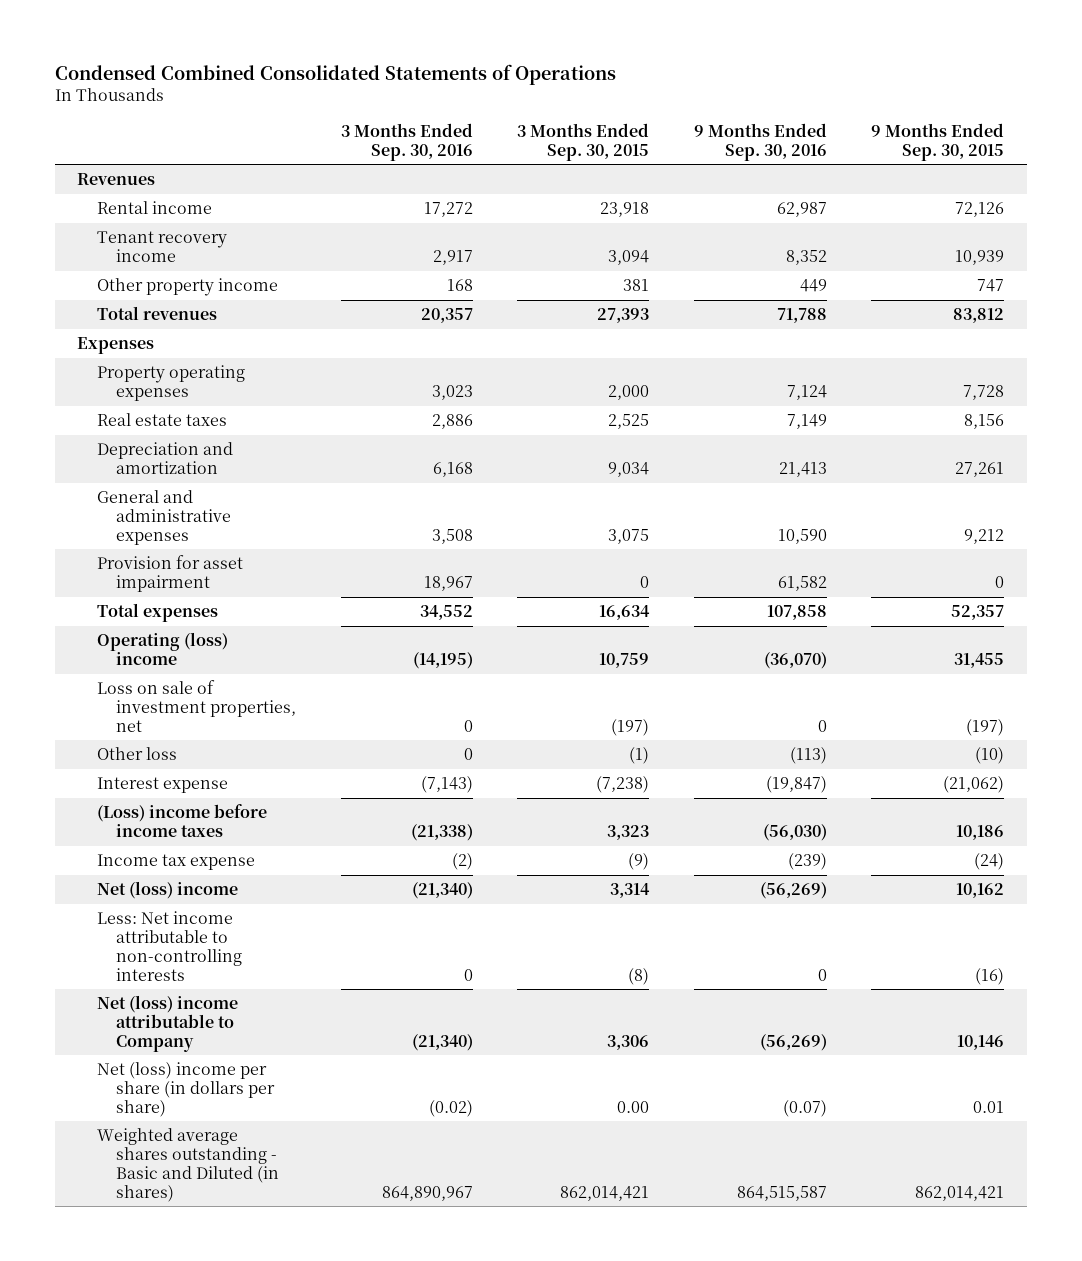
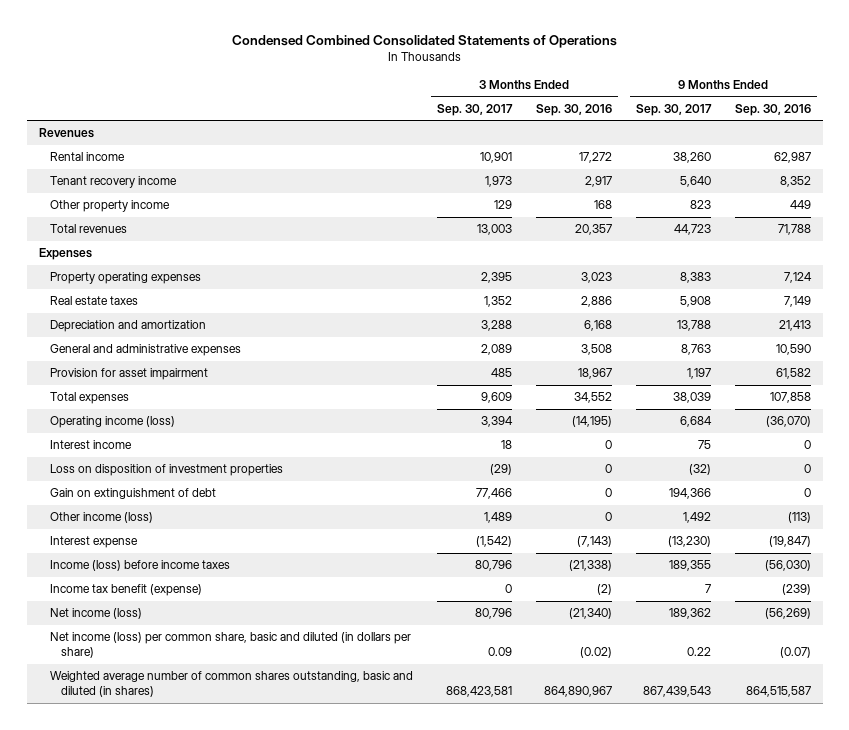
[517,122,650,161] 3 Months Ended Sep. 30, 2015 -> none
[871,122,1005,161] 9 Months Ended Sep. 30, 2015 -> none
none -> [436,104,513,117] Sep. 30, 2017
none -> [635,104,712,117] Sep. 30, 2017
[96,632,228,665] Operating (loss) income -> [49,416,175,429] Operating income (loss)
none -> [49,440,132,450] Interest income
[96,680,297,732] Loss on sale of investment properties, net -> [49,464,283,477] Loss on disposition of investment properties
none -> [49,488,216,500] Gain on extinguishment of debt
[96,747,177,761] Other loss -> [49,512,153,524] Other income (loss)
[96,881,238,900] Net (loss) income -> none
[96,911,243,981] Less: Net income attributable to non-controlling interests -> none
[96,804,267,837] (Loss) income before income taxes -> [49,560,230,572] Income (loss) before income taxes
[96,854,255,871] Income tax expense -> [49,584,202,597] Income tax benefit (expense)
[96,995,238,1052] Net (loss) income attributable to Company -> [49,608,142,620] Net income (loss)
[96,1062,276,1117] Net (loss) income per share (in dollars per share) -> [49,632,411,659] Net income (loss) per common share, basic and diluted (in dollars per share)
[96,1128,280,1202] Weighted average shares outstanding - Basic and Diluted (in shares) -> [49,671,413,698] Weighted average number of common shares outstanding, basic and diluted (in shares)

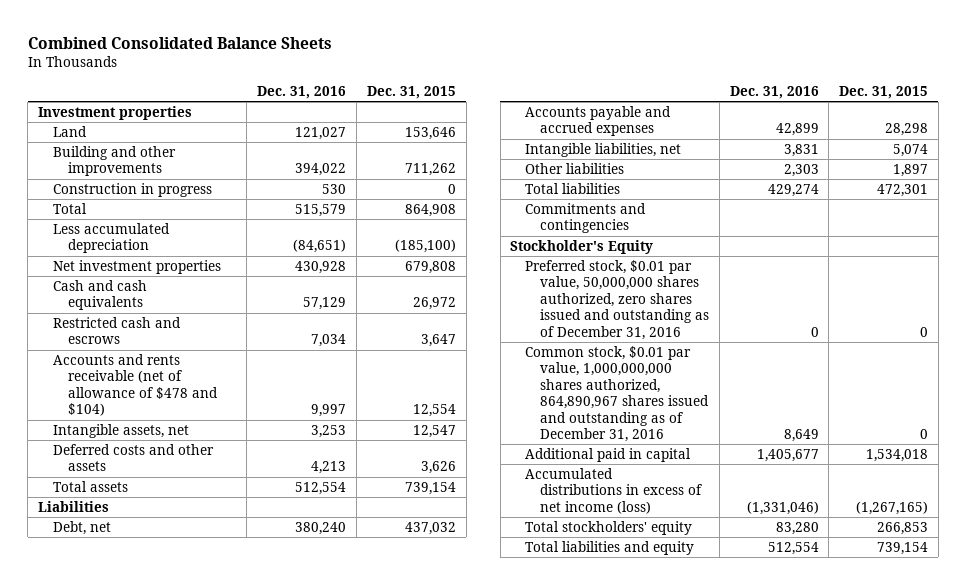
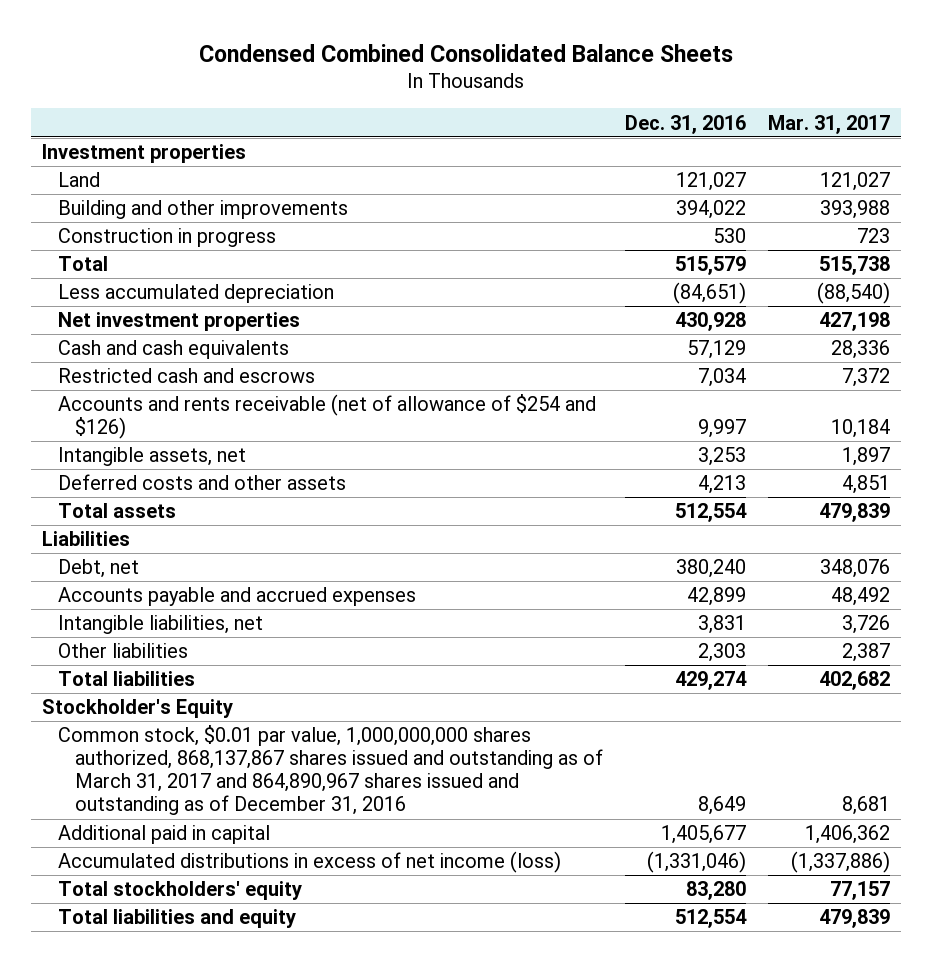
[27,36,332,49] Combined Consolidated Balance Sheets -> [198,43,733,62] Condensed Combined Consolidated Balance Sheets
[366,85,456,99] Dec. 31, 2015 -> none
none -> [767,114,890,134] Mar. 31, 2017
[52,354,218,417] Accounts and rents receivable (net of allowance of $478 and $104) -> [58,394,597,440] Accounts and rents receivable (net of allowance of $254 and $126)
[525,203,647,234] Commitments and contingencies -> none
[525,260,710,340] Preferred stock, $0.01 par value, 50,000,000 shares authorized, zero shares issued and outstanding as of December 31, 2016 -> none
[525,346,710,443] Common stock, $0.01 par value, 1,000,000,000 shares authorized, 864,890,967 shares issued and outstanding as of December 31, 2016 -> [58,725,603,816] Common stock, $0.01 par value, 1,000,000,000 shares authorized, 868,137,867 shares issued and outstanding as of March 31, 2017 and 864,890,967 shares issued and outstanding as of December 31, 2016

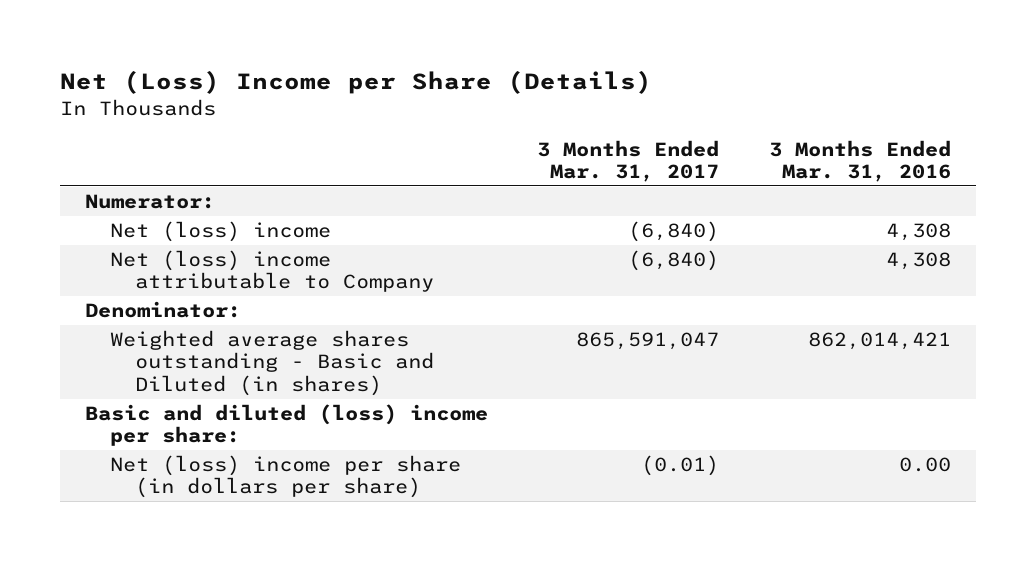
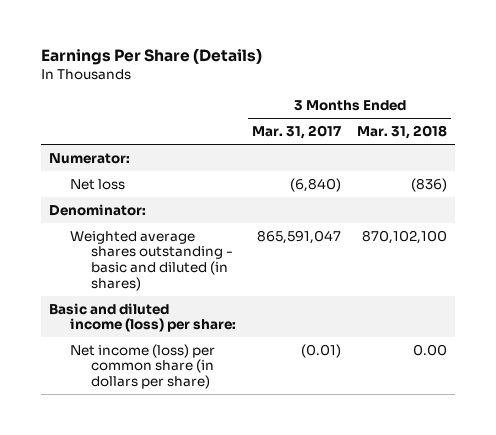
[59,70,652,95] Net (Loss) Income per Share (Details) -> [40,48,262,66] Earnings Per Share (Details)
[769,139,952,182] 3 Months Ended Mar. 31, 2016 -> none
none -> [357,125,448,140] Mar. 31, 2018
[109,221,331,243] Net (loss) income -> none
[109,250,435,293] Net (loss) income attributable to Company -> [69,178,125,190] Net loss
[109,330,435,396] Weighted average shares outstanding - Basic and Diluted (in shares) -> [69,230,233,291] Weighted average shares outstanding - basic and diluted (in shares)
[84,404,488,447] Basic and diluted (loss) income per share: -> [48,302,236,333] Basic and diluted income (loss) per share:
[109,455,461,499] Net (loss) income per share (in dollars per share) -> [69,343,215,390] Net income (loss) per common share (in dollars per share)

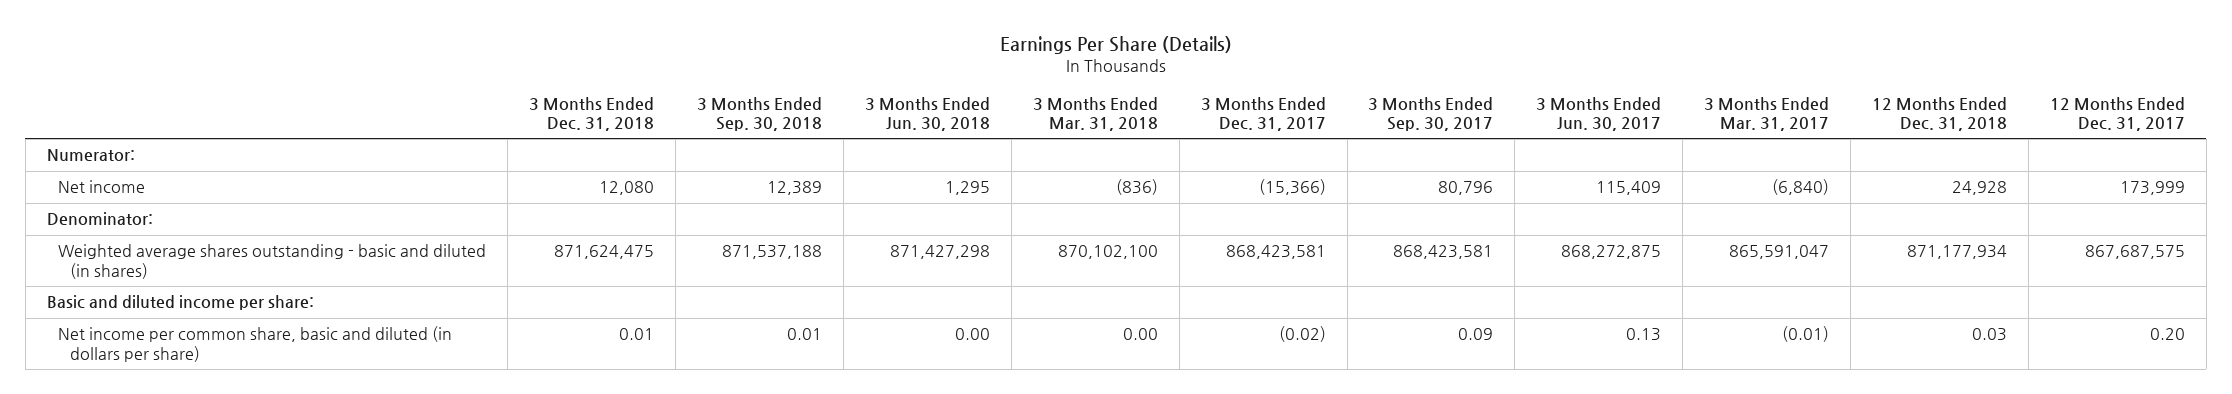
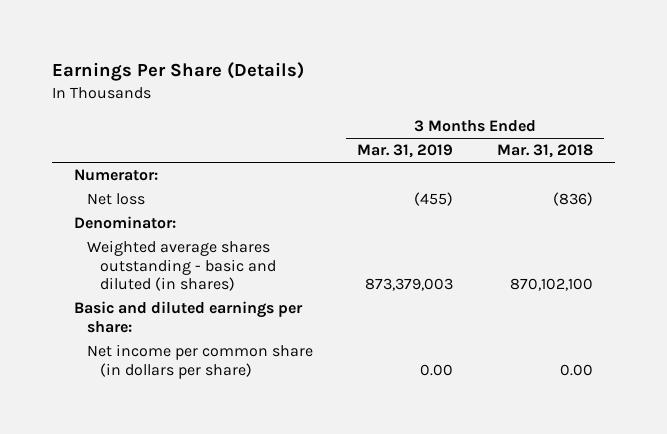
[529,96,655,131] 3 Months Ended Dec. 31, 2018 -> none
[696,96,822,131] 3 Months Ended Sep. 30, 2018 -> none
[864,96,990,131] 3 Months Ended Jun. 30, 2018 -> none
[1200,96,1326,131] 3 Months Ended Dec. 31, 2017 -> none
[1368,96,1494,131] 3 Months Ended Sep. 30, 2017 -> none
[1536,96,1662,131] 3 Months Ended Jun. 30, 2017 -> none
[1704,96,1830,131] 3 Months Ended Mar. 31, 2017 -> none
[1872,96,2008,131] 12 Months Ended Dec. 31, 2018 -> none
[2049,96,2185,131] 12 Months Ended Dec. 31, 2017 -> none
none -> [356,144,453,159] Mar. 31, 2019
[58,180,146,194] Net income -> [86,193,145,206] Net loss
[46,295,314,311] Basic and diluted income per share: -> [73,301,303,333] Basic and diluted earnings per share:
[58,326,453,362] Net income per common share, basic and diluted (in dollars per share) -> [86,344,313,379] Net income per common share (in dollars per share)

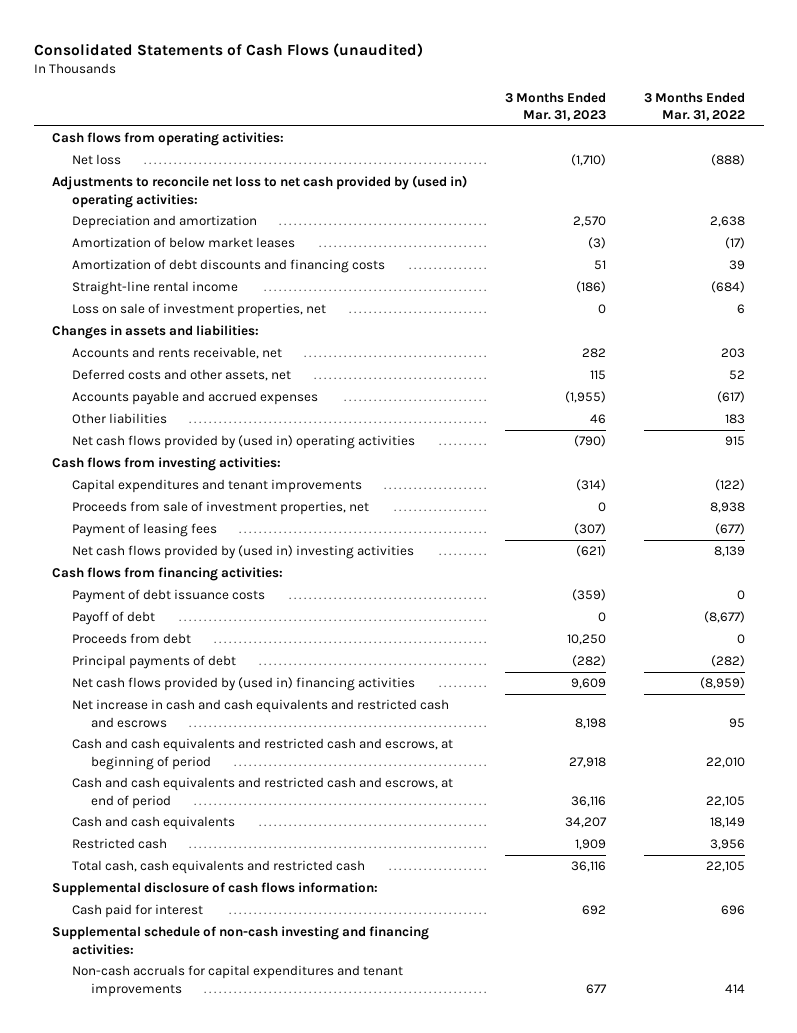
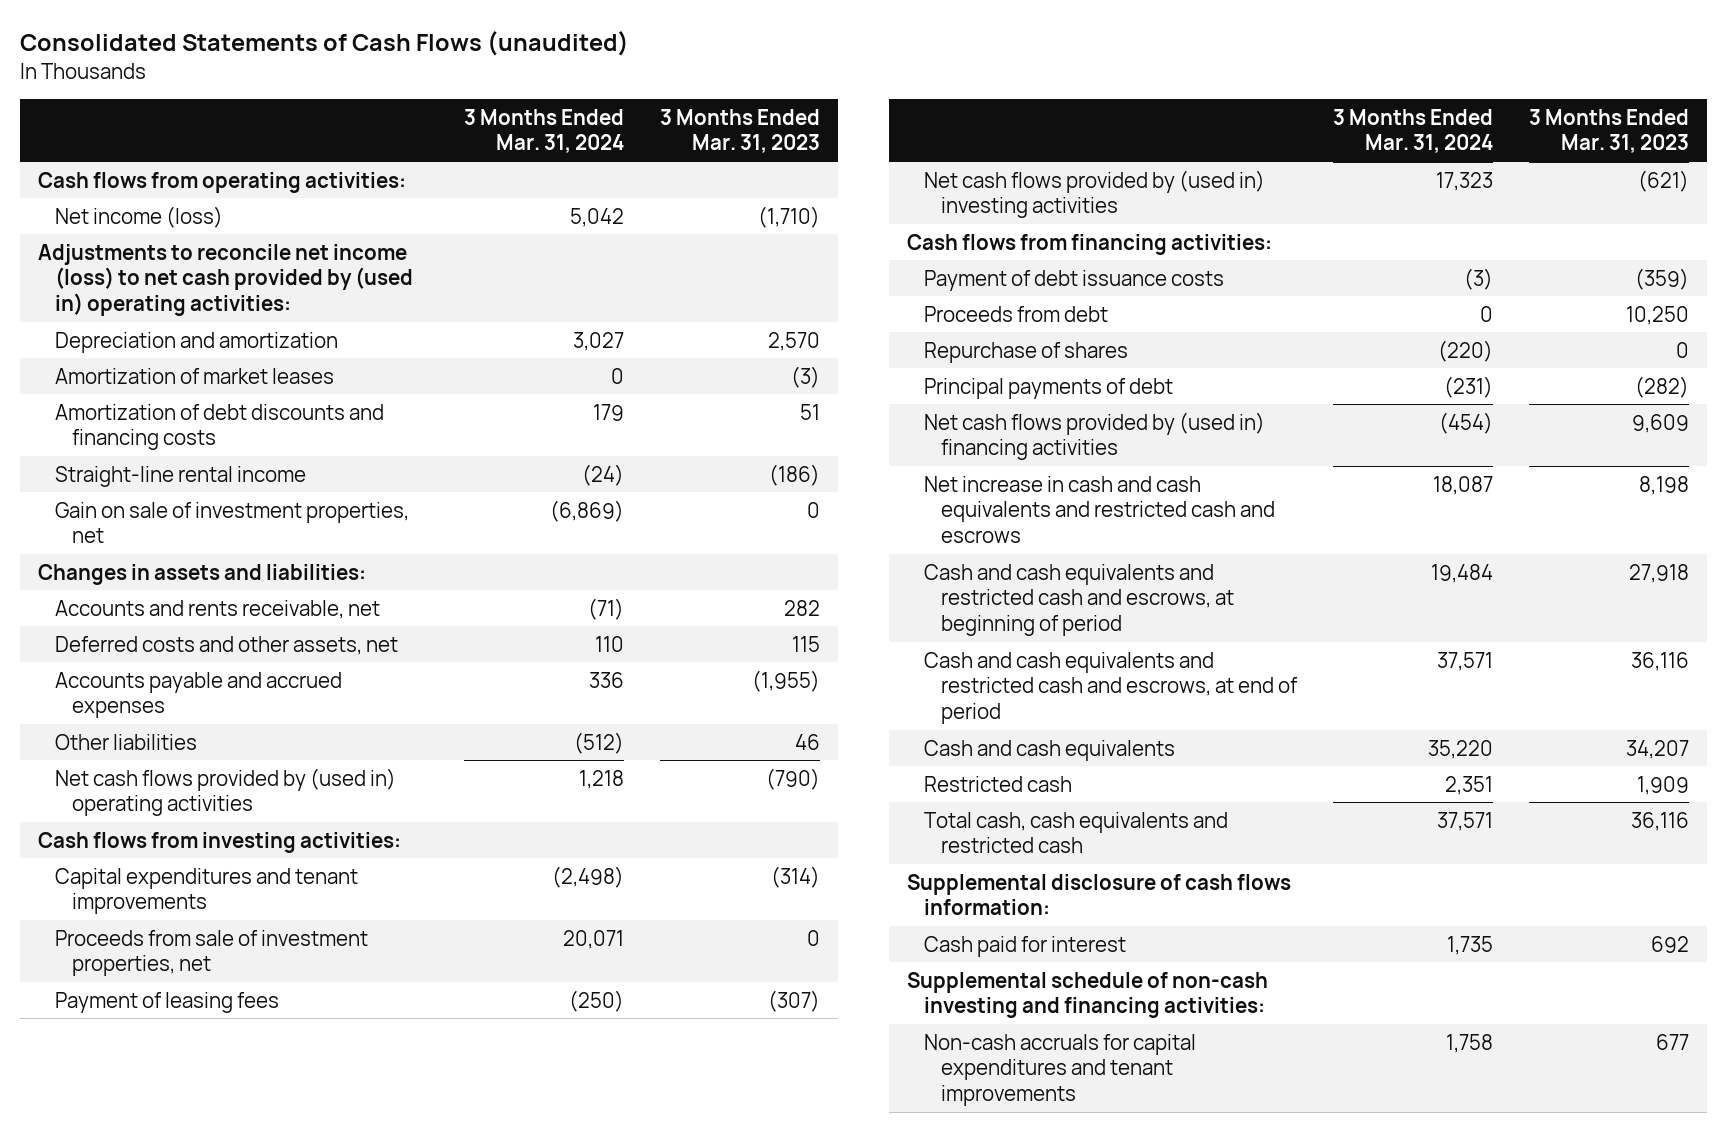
[644,91,746,122] 3 Months Ended Mar. 31, 2022 -> none
none -> [463,108,624,154] 3 Months Ended Mar. 31, 2024
[71,154,121,166] Net loss -> [54,205,223,228] Net income (loss)
[52,175,468,208] Adjustments to reconcile net loss to net cash provided by (used in) operating activities: -> [37,243,413,317] Adjustments to reconcile net income (loss) to net cash provided by (used in) operating activities:
[71,237,295,249] Amortization of below market leases -> [54,367,334,384] Amortization of market leases
[71,303,326,318] Loss on sale of investment properties, net -> [54,501,409,544] Gain on sale of investment properties, net
[71,611,155,626] Payoff of debt -> none
none -> [923,341,1128,363] Repurchase of shares

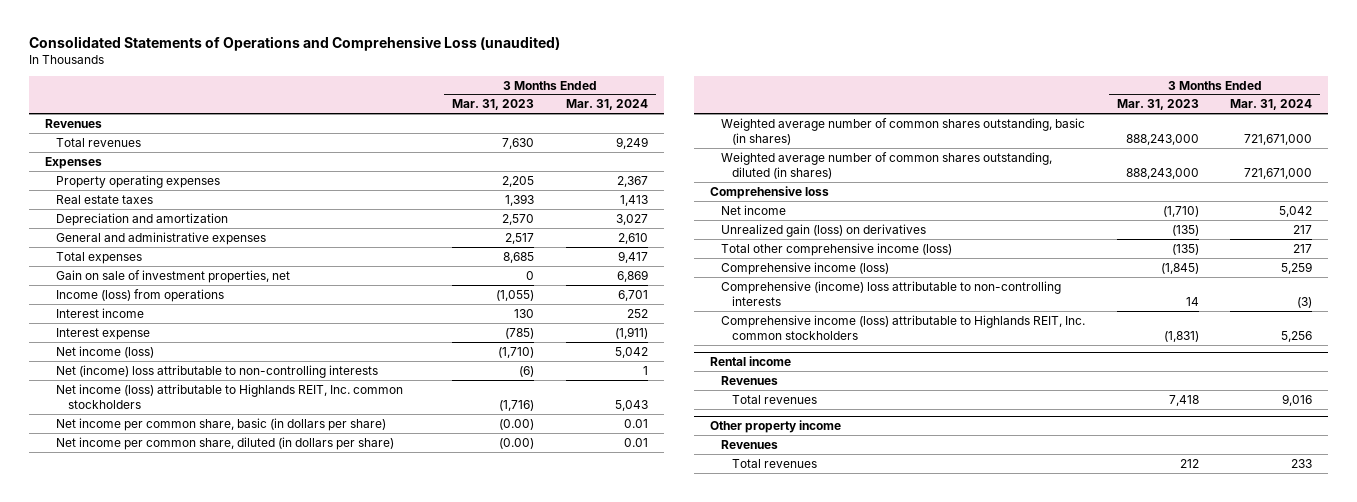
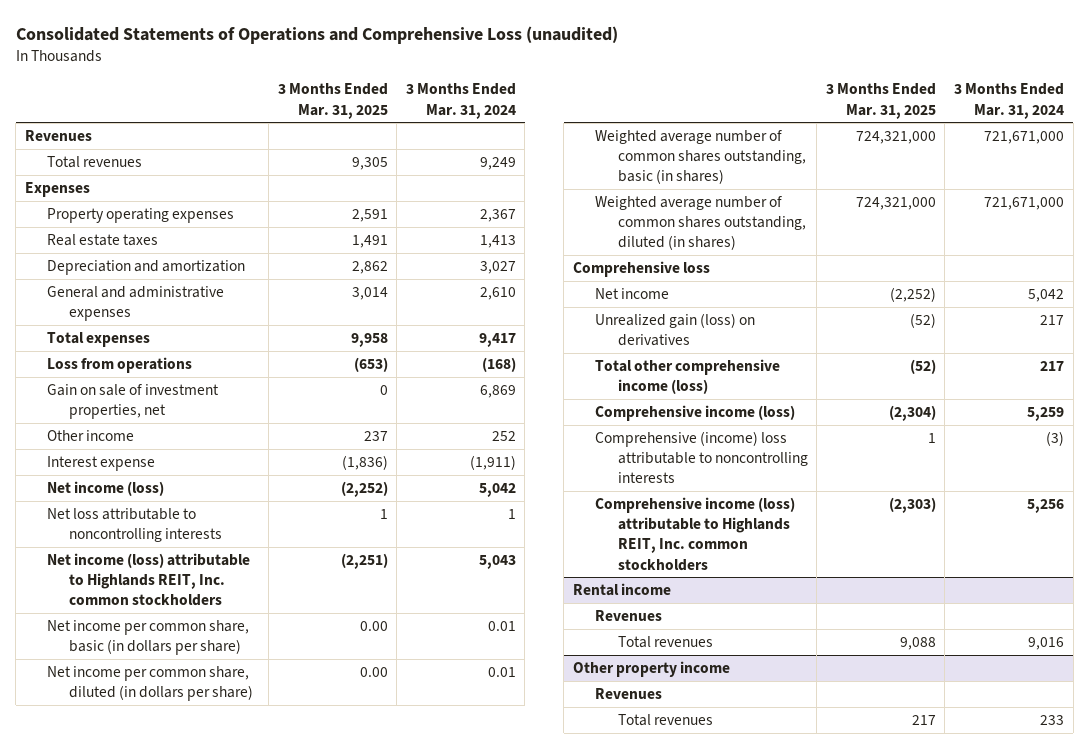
[451,99,534,111] Mar. 31, 2023 -> none
none -> [277,83,388,119] 3 Months Ended Mar. 31, 2025
none -> [46,357,192,374] Loss from operations
[56,288,225,302] Income (loss) from operations -> none
[56,307,145,318] Interest income -> [46,430,134,442] Other income
[56,364,379,378] Net (income) loss attributable to non-controlling interests -> [46,508,223,543] Net loss attributable to noncontrolling interests
[721,280,1062,307] Comprehensive (income) loss attributable to non-controlling interests -> [595,431,808,484] Comprehensive (income) loss attributable to noncontrolling interests

